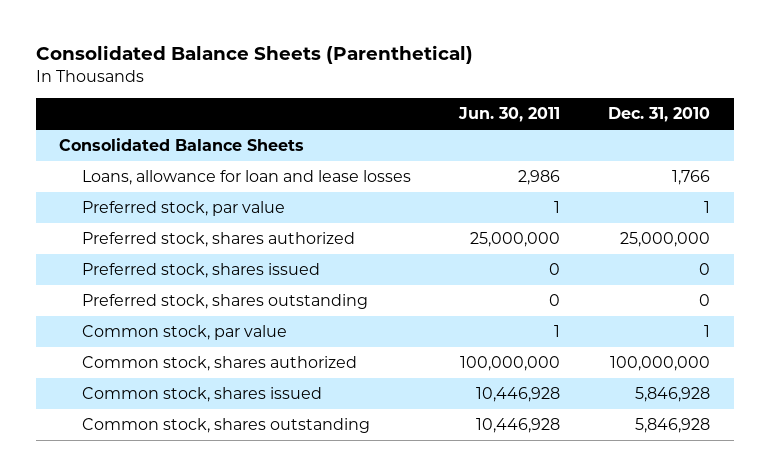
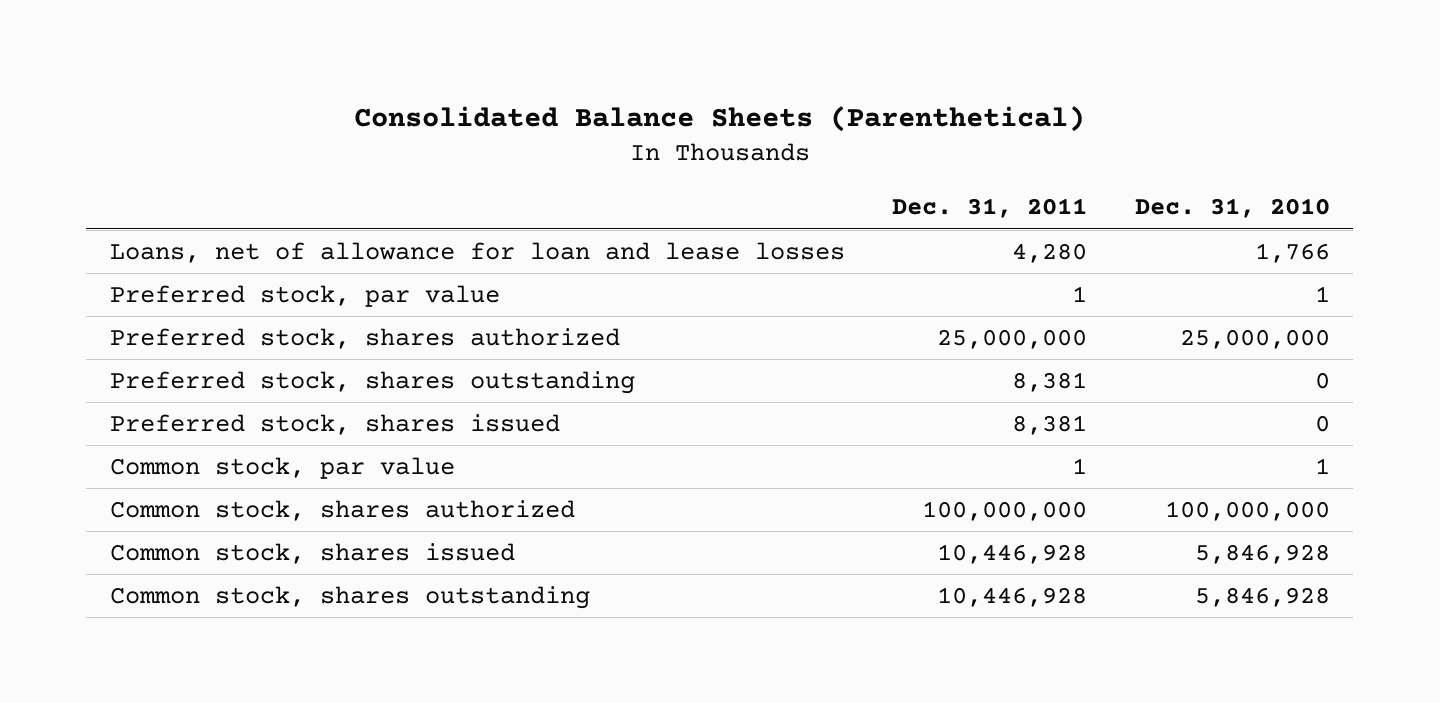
[458,107,561,123] Jun. 30, 2011 -> none
none -> [892,198,1088,219] Dec. 31, 2011
[59,138,305,152] Consolidated Balance Sheets -> none
[82,170,412,186] Loans, allowance for loan and lease losses -> [109,242,845,264] Loans, net of allowance for loan and lease losses
[82,263,321,279] Preferred stock, shares issued -> [109,414,560,436] Preferred stock, shares issued

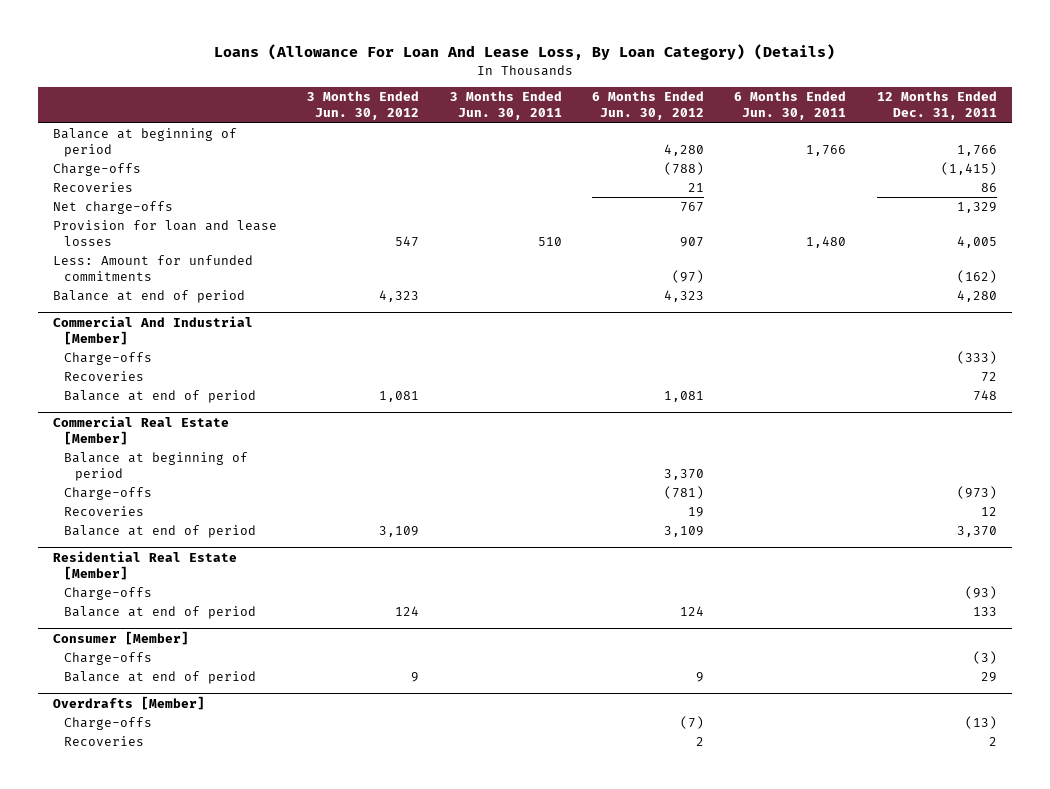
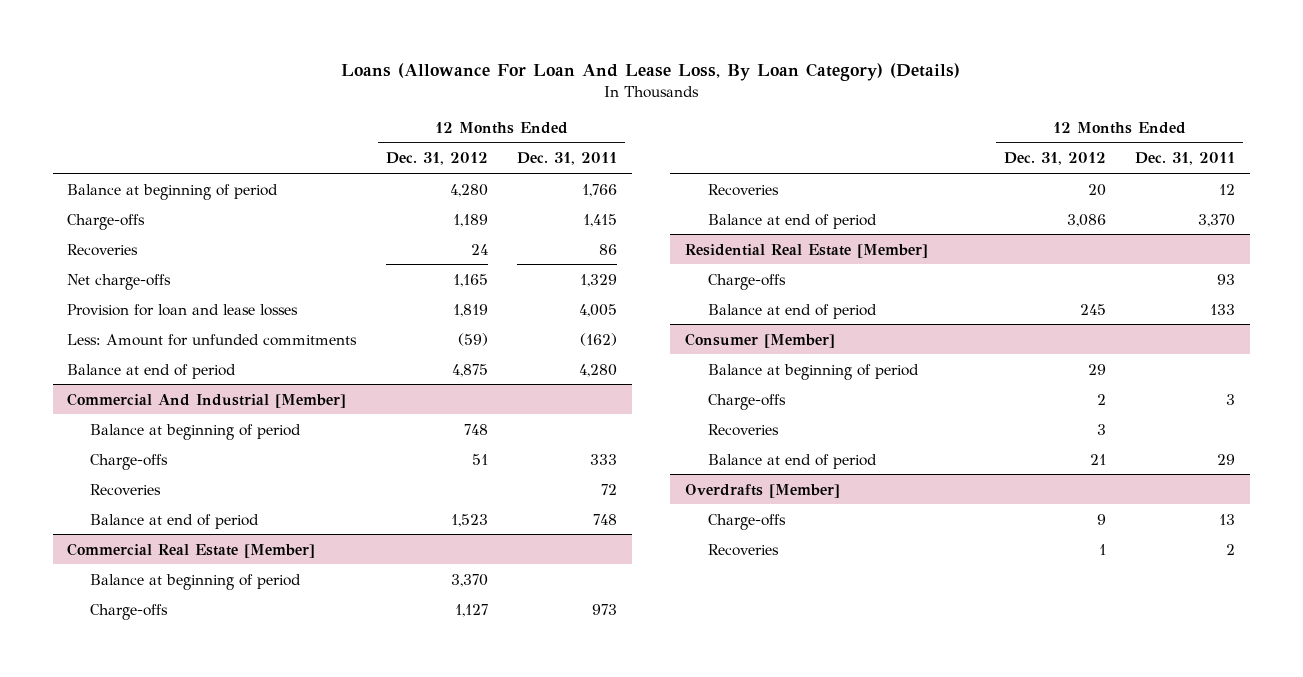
[307,91,420,121] 3 Months Ended Jun. 30, 2012 -> none
[449,91,562,121] 3 Months Ended Jun. 30, 2011 -> none
[591,91,704,121] 6 Months Ended Jun. 30, 2012 -> none
[734,91,847,121] 6 Months Ended Jun. 30, 2011 -> none
none -> [385,152,488,166] Dec. 31, 2012
[940,162,997,176] (1,415) -> [583,213,618,227] 1,415
none -> [90,423,302,440] Balance at beginning of period
[956,351,997,365] (333) -> [590,453,618,465] 333
[956,486,997,500] (973) -> [592,603,618,615] 973
[964,586,997,600] (93) -> [1217,273,1236,285] 93
none -> [707,363,919,380] Balance at beginning of period
[972,651,997,665] (3) -> [1226,393,1236,405] 3
none -> [707,423,779,436] Recoveries
[964,716,997,730] (13) -> [1219,513,1236,525] 13

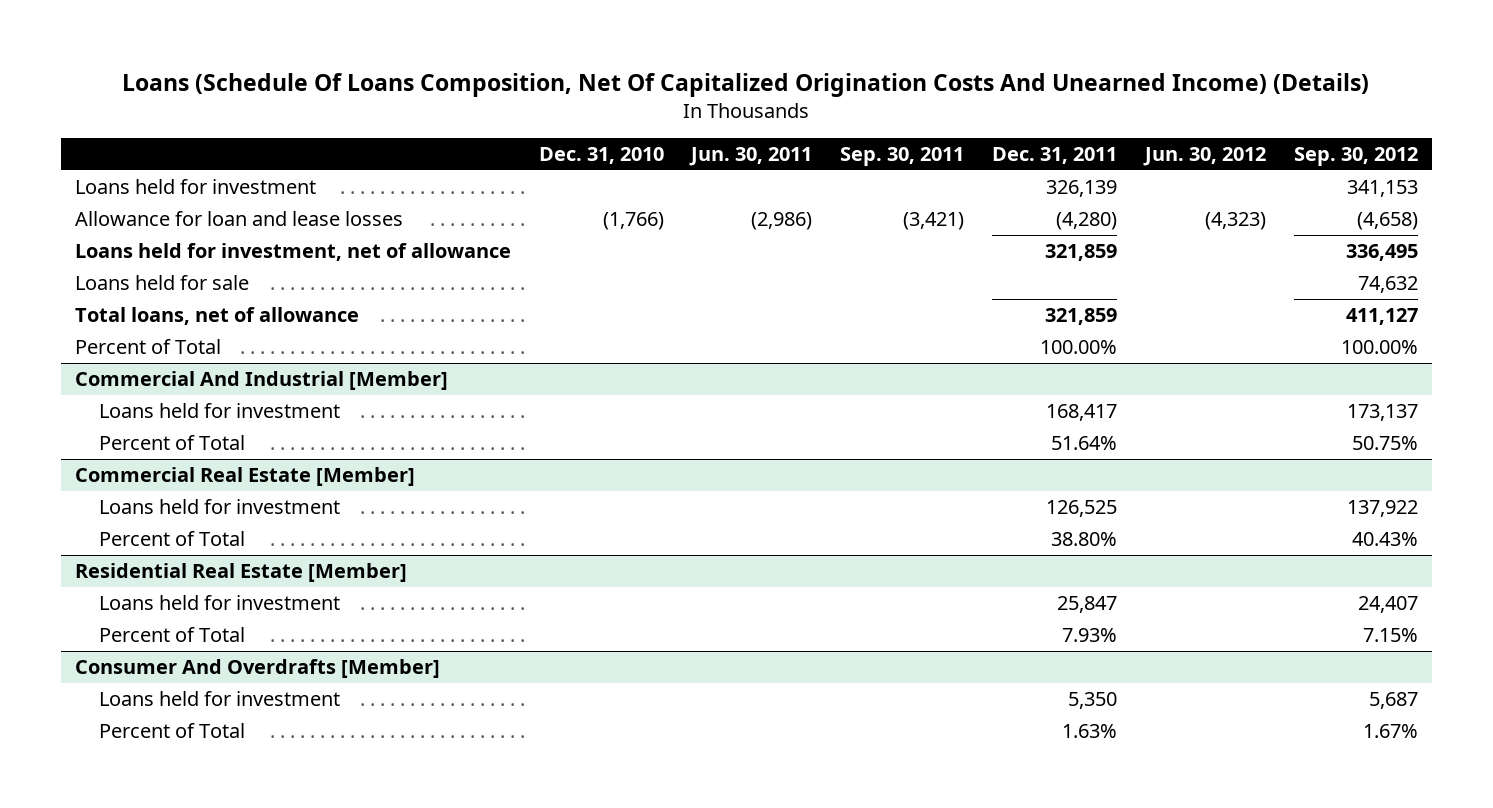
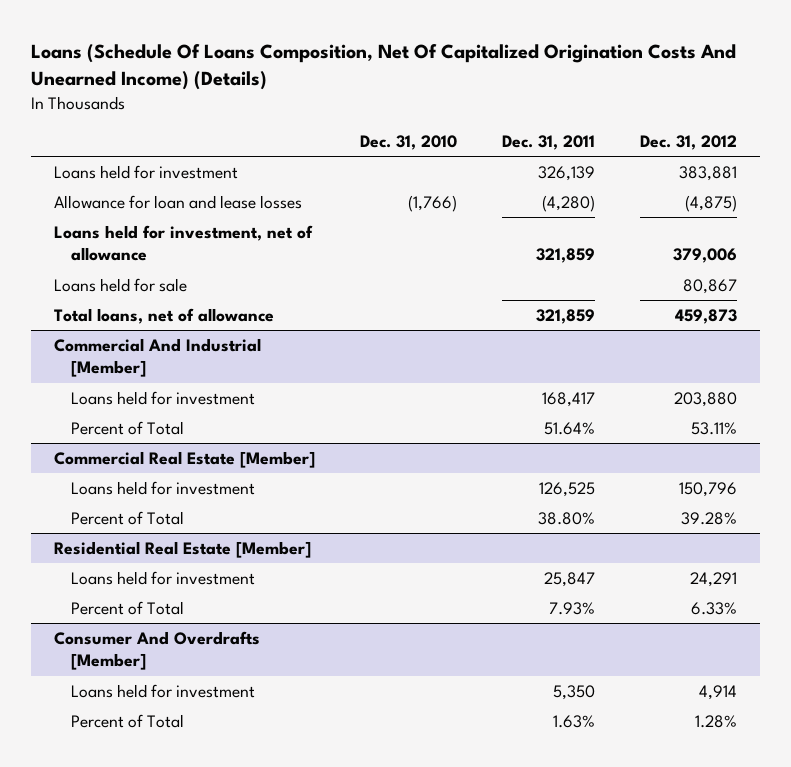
[689,147,813,167] Jun. 30, 2011 -> none
[840,147,965,167] Sep. 30, 2011 -> none
[1143,147,1267,167] Jun. 30, 2012 -> none
[1294,147,1419,167] Sep. 30, 2012 -> none
none -> [640,134,738,150] Dec. 31, 2012
[74,339,221,355] Percent of Total -> none

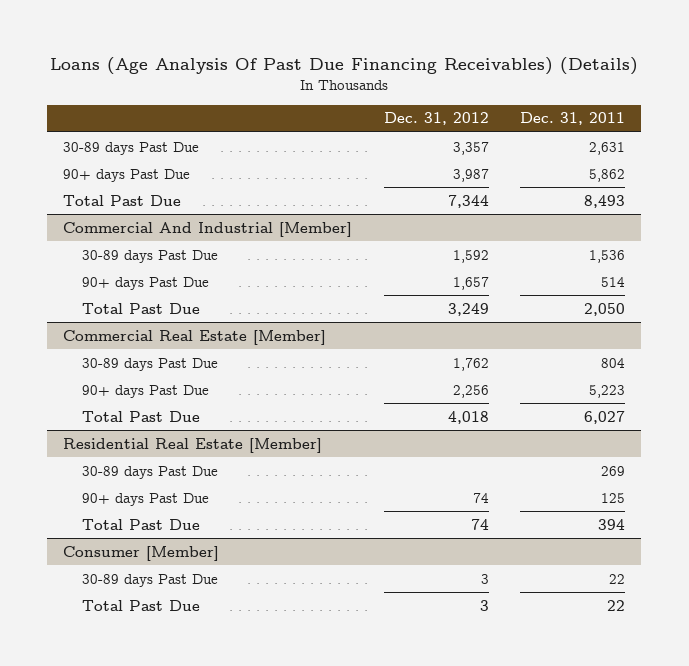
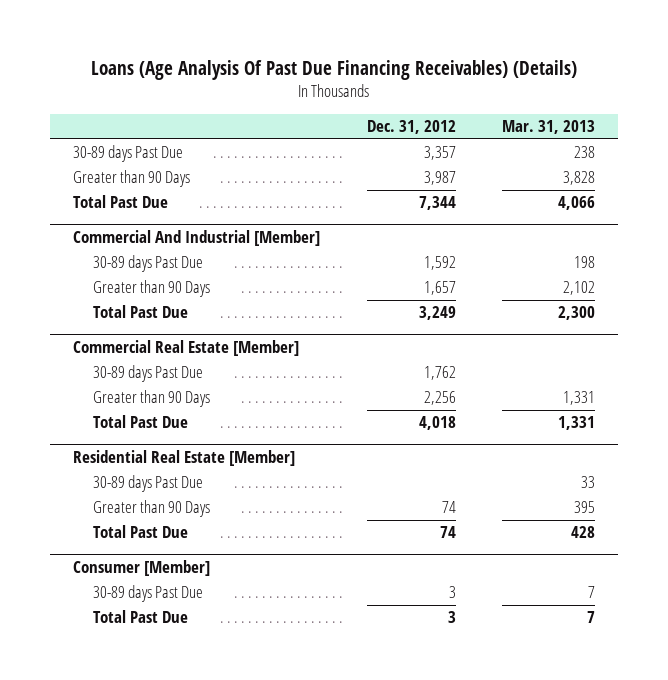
[520,112,626,126] Dec. 31, 2011 -> none
none -> [501,120,595,135] Mar. 31, 2013
[63,168,191,182] 90+ days Past Due -> [73,170,191,188] Greater than 90 Days
[82,276,210,290] 90+ days Past Due -> [92,280,210,298] Greater than 90 Days
[82,384,210,398] 90+ days Past Due -> [92,390,210,408] Greater than 90 Days
[82,492,210,506] 90+ days Past Due -> [92,500,210,518] Greater than 90 Days

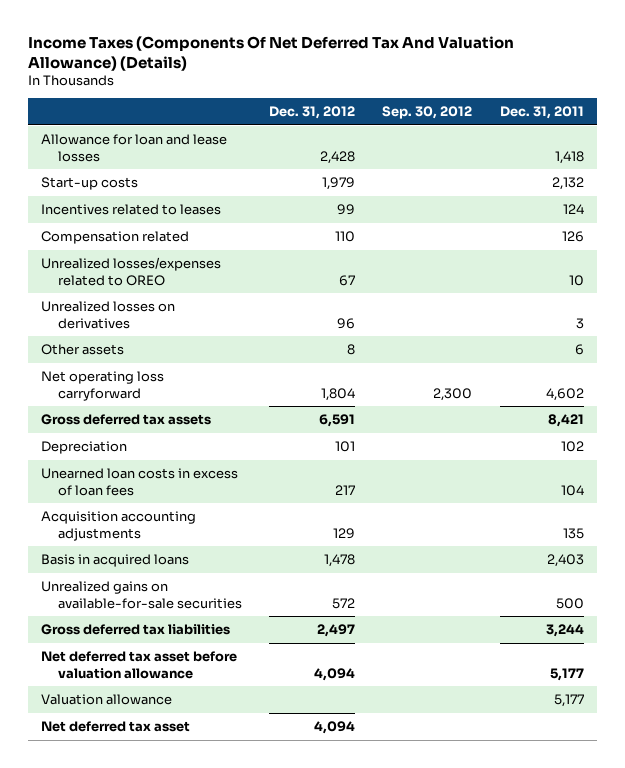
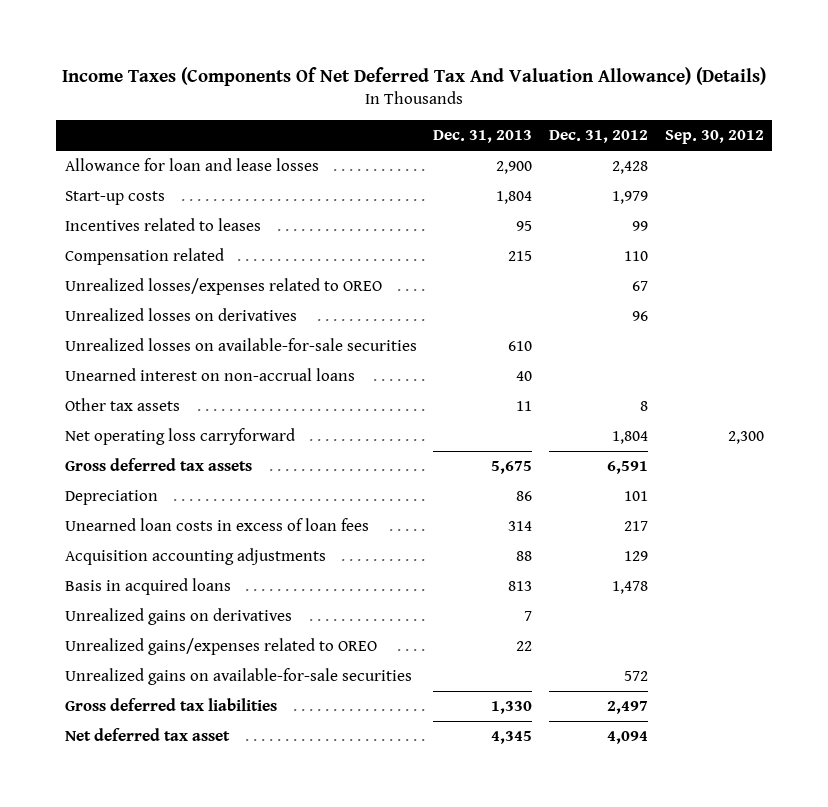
[499,106,584,120] Dec. 31, 2011 -> none
none -> [433,130,533,144] Dec. 31, 2013
none -> [64,337,417,351] Unrealized losses on available-for-sale securities
none -> [64,367,355,381] Unearned interest on non-accrual loans
[41,344,125,356] Other assets -> [64,397,180,411] Other tax assets
none -> [64,607,292,625] Unrealized gains on derivatives
none -> [64,637,377,655] Unrealized gains/expenses related to OREO
[41,651,238,679] Net deferred tax asset before valuation allowance -> none
[41,694,173,706] Valuation allowance -> none

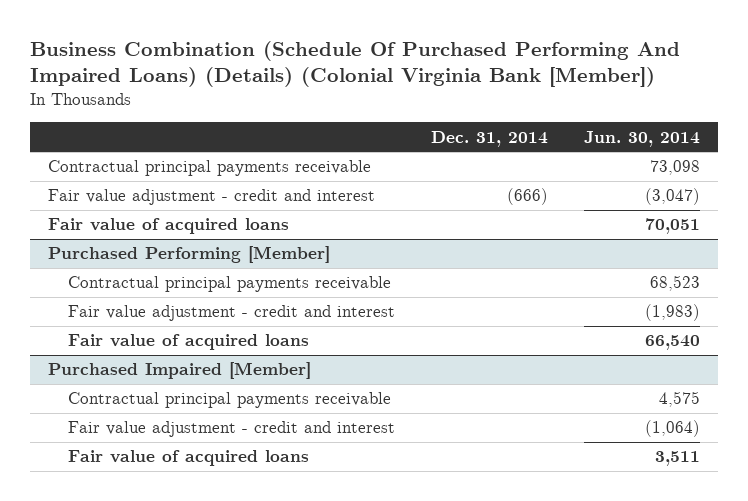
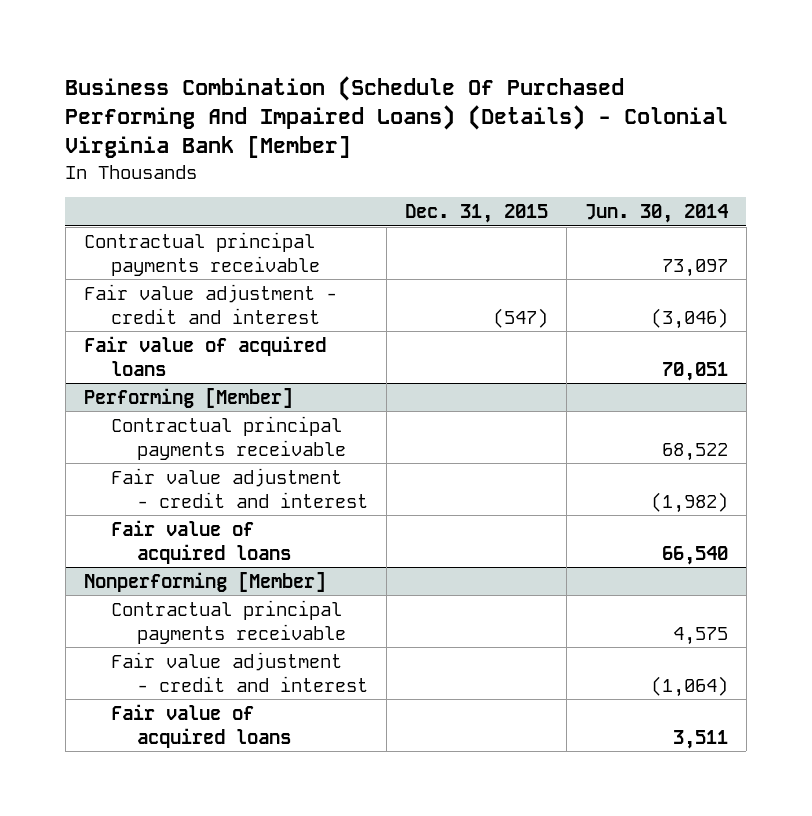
[29,41,680,88] Business Combination (Schedule Of Purchased Performing And Impaired Loans) (Details) (Colonial Virginia Bank [Member]) -> [65,75,729,159] Business Combination (Schedule Of Purchased Performing And Impaired Loans) (Details) - Colonial Virginia Bank [Member]
[431,130,549,147] Dec. 31, 2014 -> none
none -> [405,204,549,224] Dec. 31, 2015
[650,160,701,176] 73,098 -> [661,258,728,277] 73,097
[645,188,701,206] (3,047) -> [650,307,728,329] (3,046)
[47,246,330,264] Purchased Performing [Member] -> [83,387,293,408] Performing [Member]
[650,275,701,292] 68,523 -> [661,442,728,461] 68,522
[645,304,701,322] (1,983) -> [650,491,728,513] (1,982)
[47,362,311,380] Purchased Impaired [Member] -> [83,571,326,592] Nonperforming [Member]

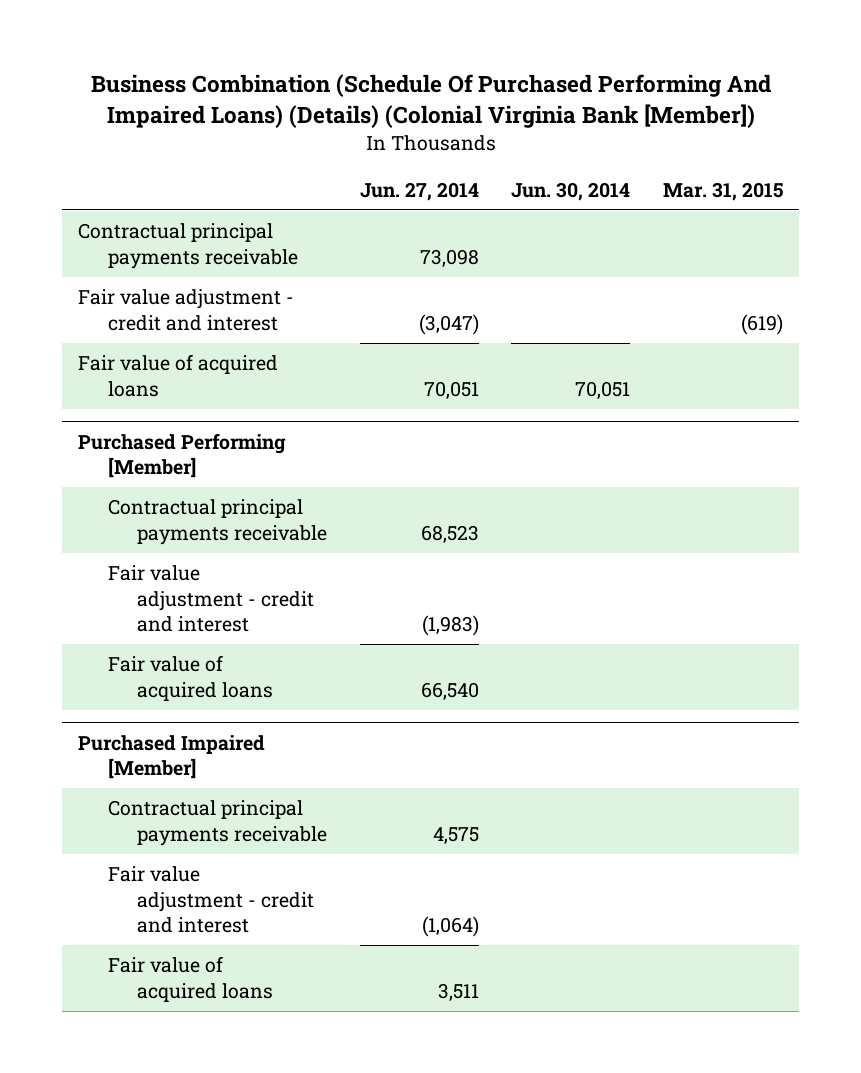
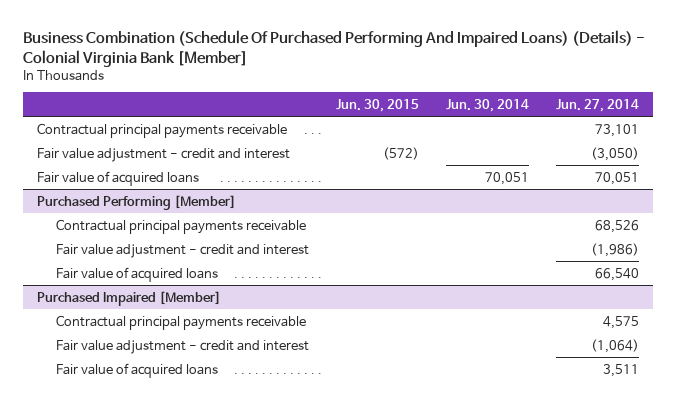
[90,74,771,128] Business Combination (Schedule Of Purchased Performing And Impaired Loans) (Details) (Colonial Virginia Bank [Member]) -> [23,29,646,67] Business Combination (Schedule Of Purchased Performing And Impaired Loans) (Details) - Colonial Virginia Bank [Member]
[662,181,783,201] Mar. 31, 2015 -> none
none -> [335,98,419,112] Jun. 30, 2015
[419,248,479,267] 73,098 -> [595,123,640,137] 73,101
[418,313,479,335] (3,047) -> [591,146,640,161] (3,050)
[420,524,479,543] 68,523 -> [595,219,640,233] 68,526
[421,614,479,636] (1,983) -> [591,242,640,257] (1,986)

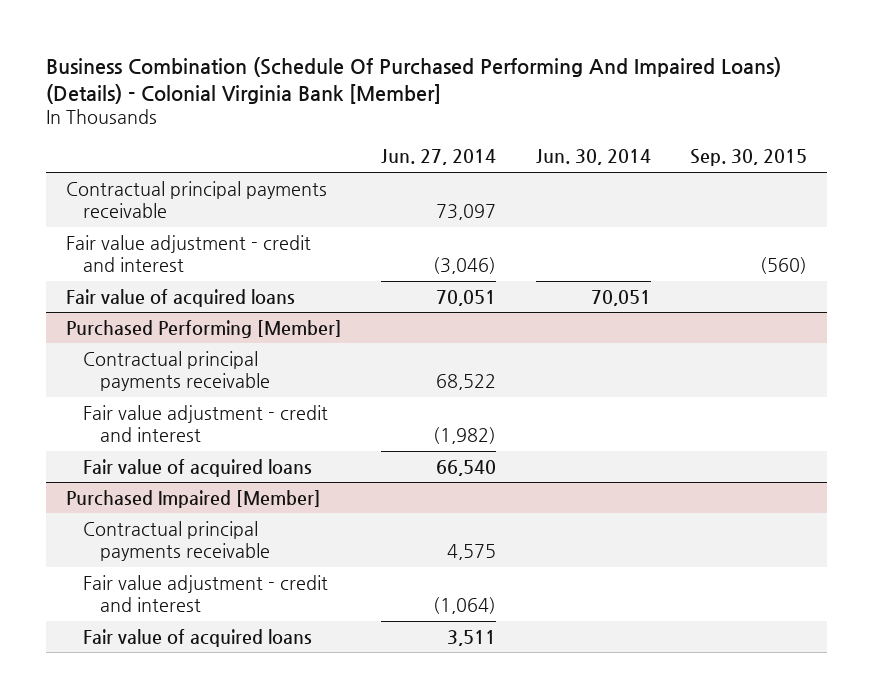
[335,98,419,112] Jun. 30, 2015 -> none
none -> [690,149,808,167] Sep. 30, 2015
[595,123,640,137] 73,101 -> [436,204,497,221] 73,097
[591,146,640,161] (3,050) -> [433,257,497,275] (3,046)
[595,219,640,233] 68,526 -> [436,374,497,391] 68,522
[591,242,640,257] (1,986) -> [433,427,497,445] (1,982)

